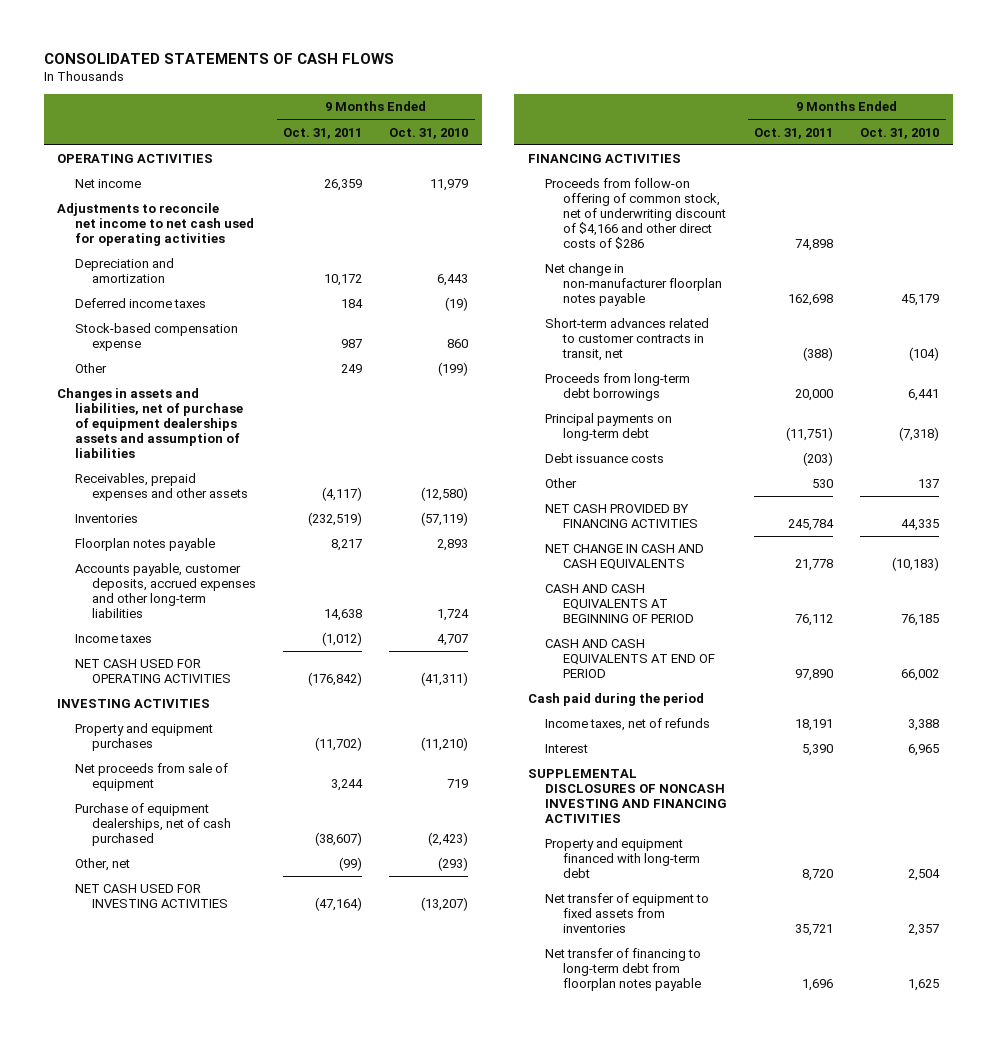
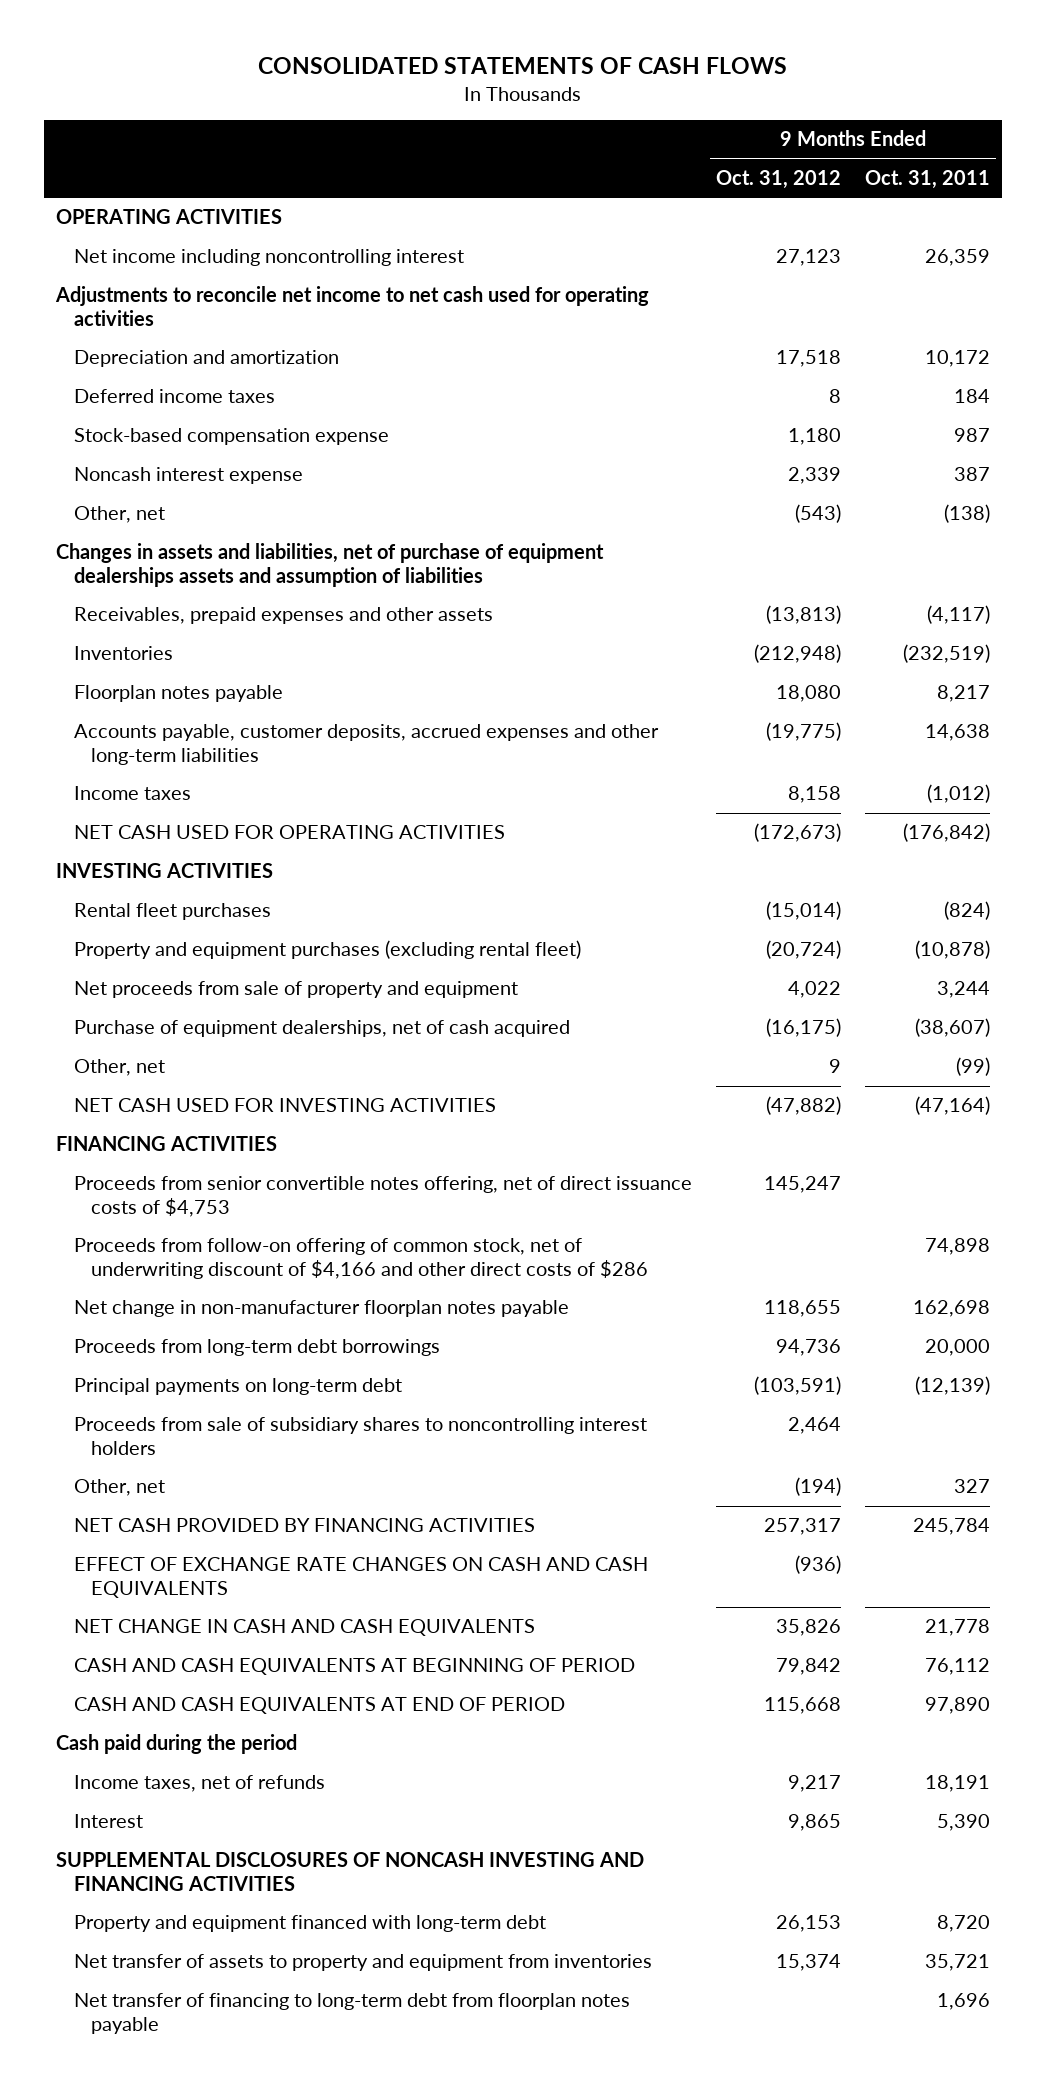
[389,127,469,139] Oct. 31, 2010 -> none
none -> [715,170,841,190] Oct. 31, 2012
[74,179,141,189] Net income -> [73,249,464,267] Net income including noncontrolling interest
none -> [73,467,303,485] Noncash interest expense
[74,363,107,374] Other -> [73,506,165,524] Other, net
[341,364,363,374] 249 -> [944,504,991,524] (138)
none -> [73,903,271,921] Rental fleet purchases
[74,723,213,752] Property and equipment purchases -> [73,940,581,960] Property and equipment purchases (excluding rental fleet)
[315,737,363,752] (11,702) -> [915,940,991,960] (10,878)
[74,763,228,792] Net proceeds from sale of equipment -> [73,981,518,999] Net proceeds from sale of property and equipment
[74,803,232,847] Purchase of equipment dealerships, net of cash purchased -> [73,1020,570,1038] Purchase of equipment dealerships, net of cash acquired
none -> [73,1176,692,1217] Proceeds from senior convertible notes offering, net of direct issuance costs of $4,753
[545,318,710,362] Short-term advances related to customer contracts in transit, net -> none
[545,453,665,464] Debt issuance costs -> none
[786,427,834,442] (11,751) -> [915,1376,991,1396] (12,139)
none -> [73,1417,647,1455] Proceeds from sale of subsidiary shares to noncontrolling interest holders
[545,478,578,489] Other -> [73,1479,165,1497] Other, net
[812,479,834,489] 530 -> [954,1479,991,1494] 327
none -> [73,1557,648,1598] EFFECT OF EXCHANGE RATE CHANGES ON CASH AND CASH EQUIVALENTS
[545,893,710,934] Net transfer of equipment to fixed assets from inventories -> [73,1954,652,1972] Net transfer of assets to property and equipment from inventories

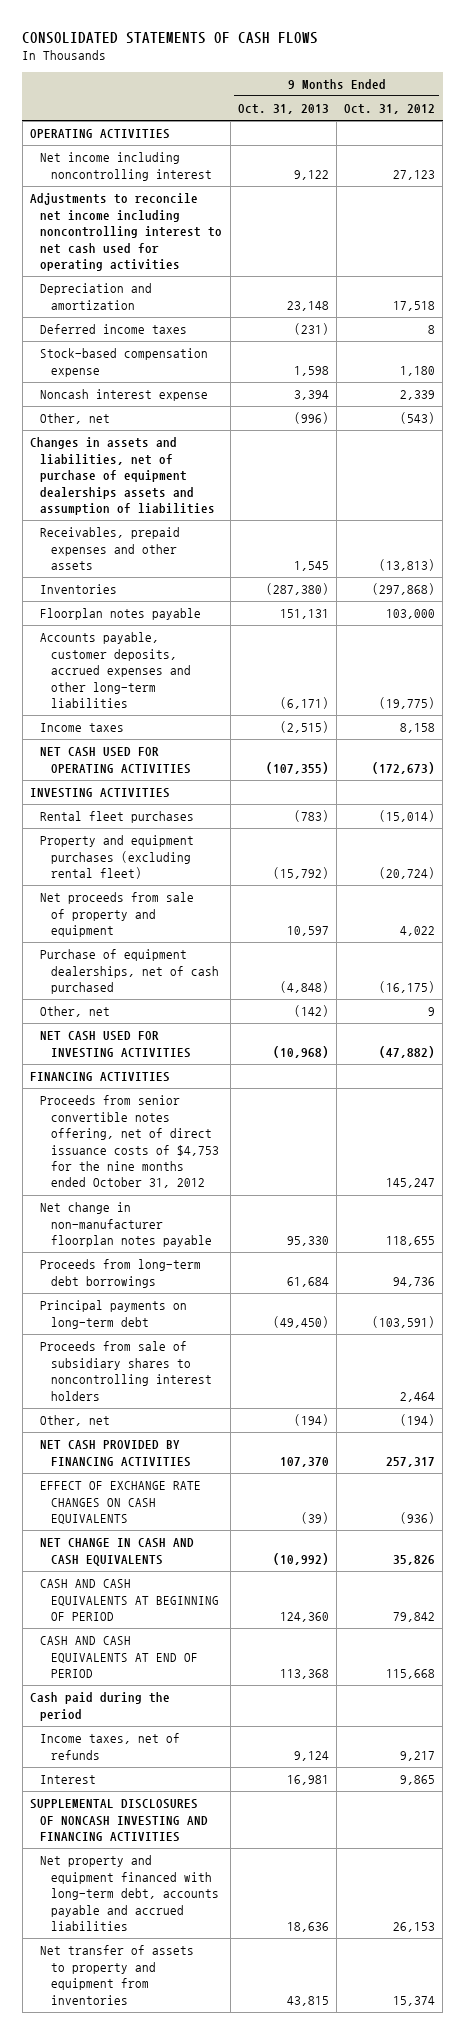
[865,170,991,190] Oct. 31, 2011 -> none
none -> [237,104,329,115] Oct. 31, 2013
[55,286,650,326] Adjustments to reconcile net income to net cash used for operating activities -> [29,193,223,271] Adjustments to reconcile net income including noncontrolling interest to net cash used for operating activities
[753,644,841,664] (212,948) -> [372,583,436,596] (297,868)
[775,685,841,703] 18,080 -> [386,609,436,620] 103,000
[73,1020,570,1038] Purchase of equipment dealerships, net of cash acquired -> [40,949,219,995] Purchase of equipment dealerships, net of cash purchased
[73,1238,649,1279] Proceeds from follow-on offering of common stock, net of underwriting discount of $4,166 and other direct costs of $286 -> none
[73,1176,692,1217] Proceeds from senior convertible notes offering, net of direct issuance costs of $4,753 -> [40,1095,219,1189] Proceeds from senior convertible notes offering, net of direct issuance costs of $4,753 for the nine months ended October 31, 2012
[73,1557,648,1598] EFFECT OF EXCHANGE RATE CHANGES ON CASH AND CASH EQUIVALENTS -> [40,1481,202,1525] EFFECT OF EXCHANGE RATE CHANGES ON CASH EQUIVALENTS
[73,1915,546,1933] Property and equipment financed with long-term debt -> [40,1855,219,1931] Net property and equipment financed with long-term debt, accounts payable and accrued liabilities
[73,1993,630,2034] Net transfer of financing to long-term debt from floorplan notes payable -> none

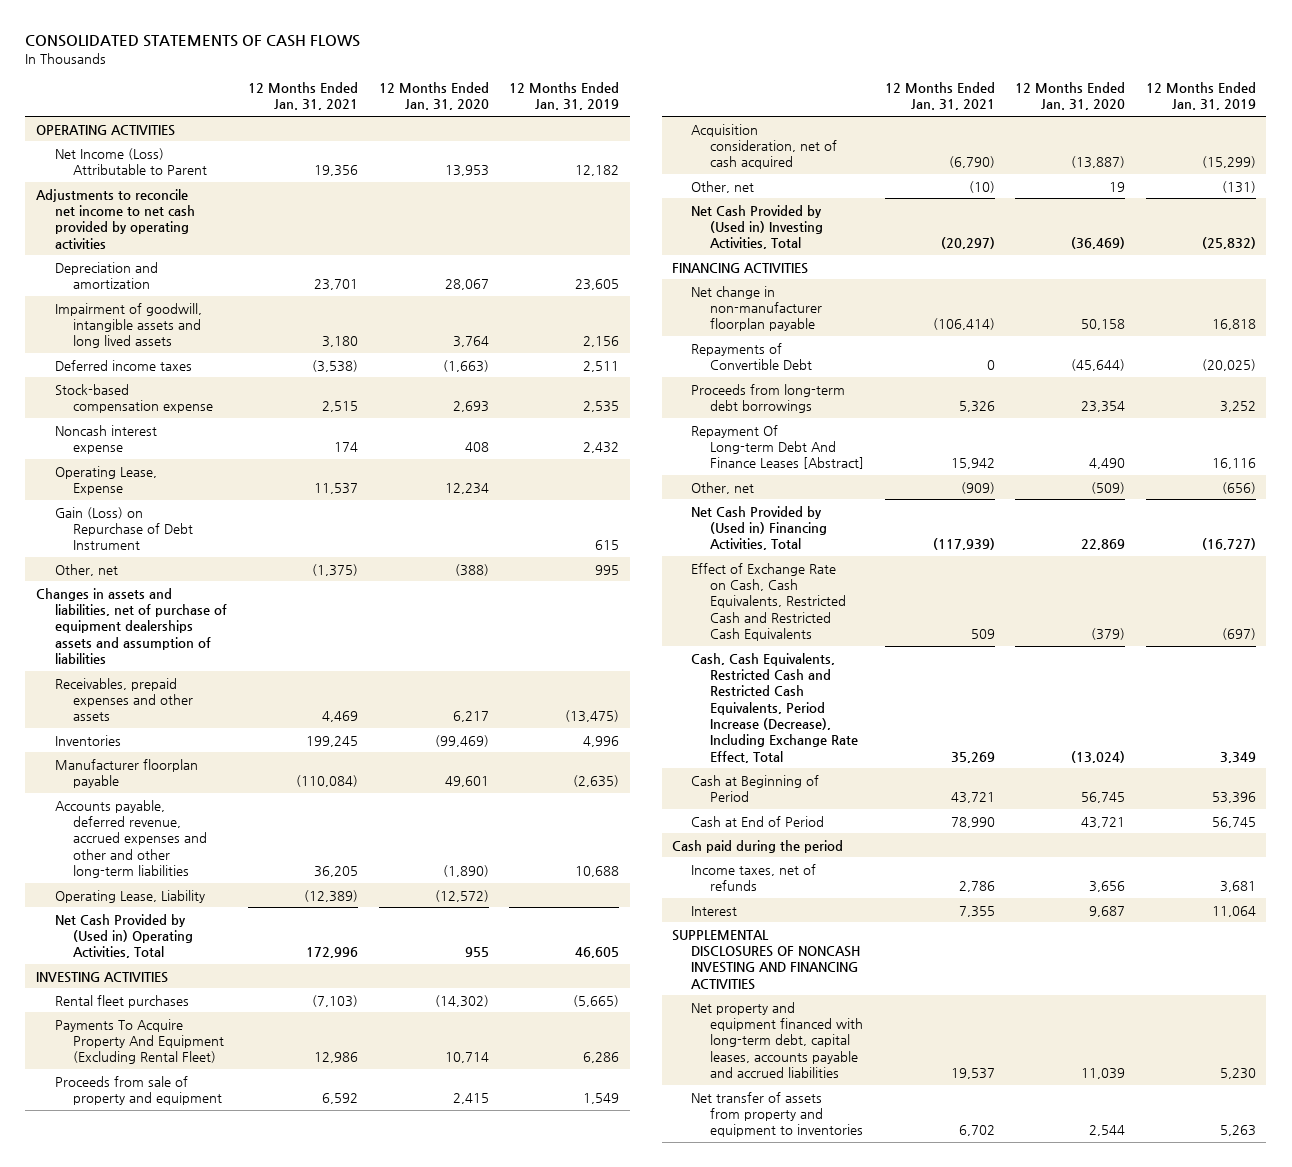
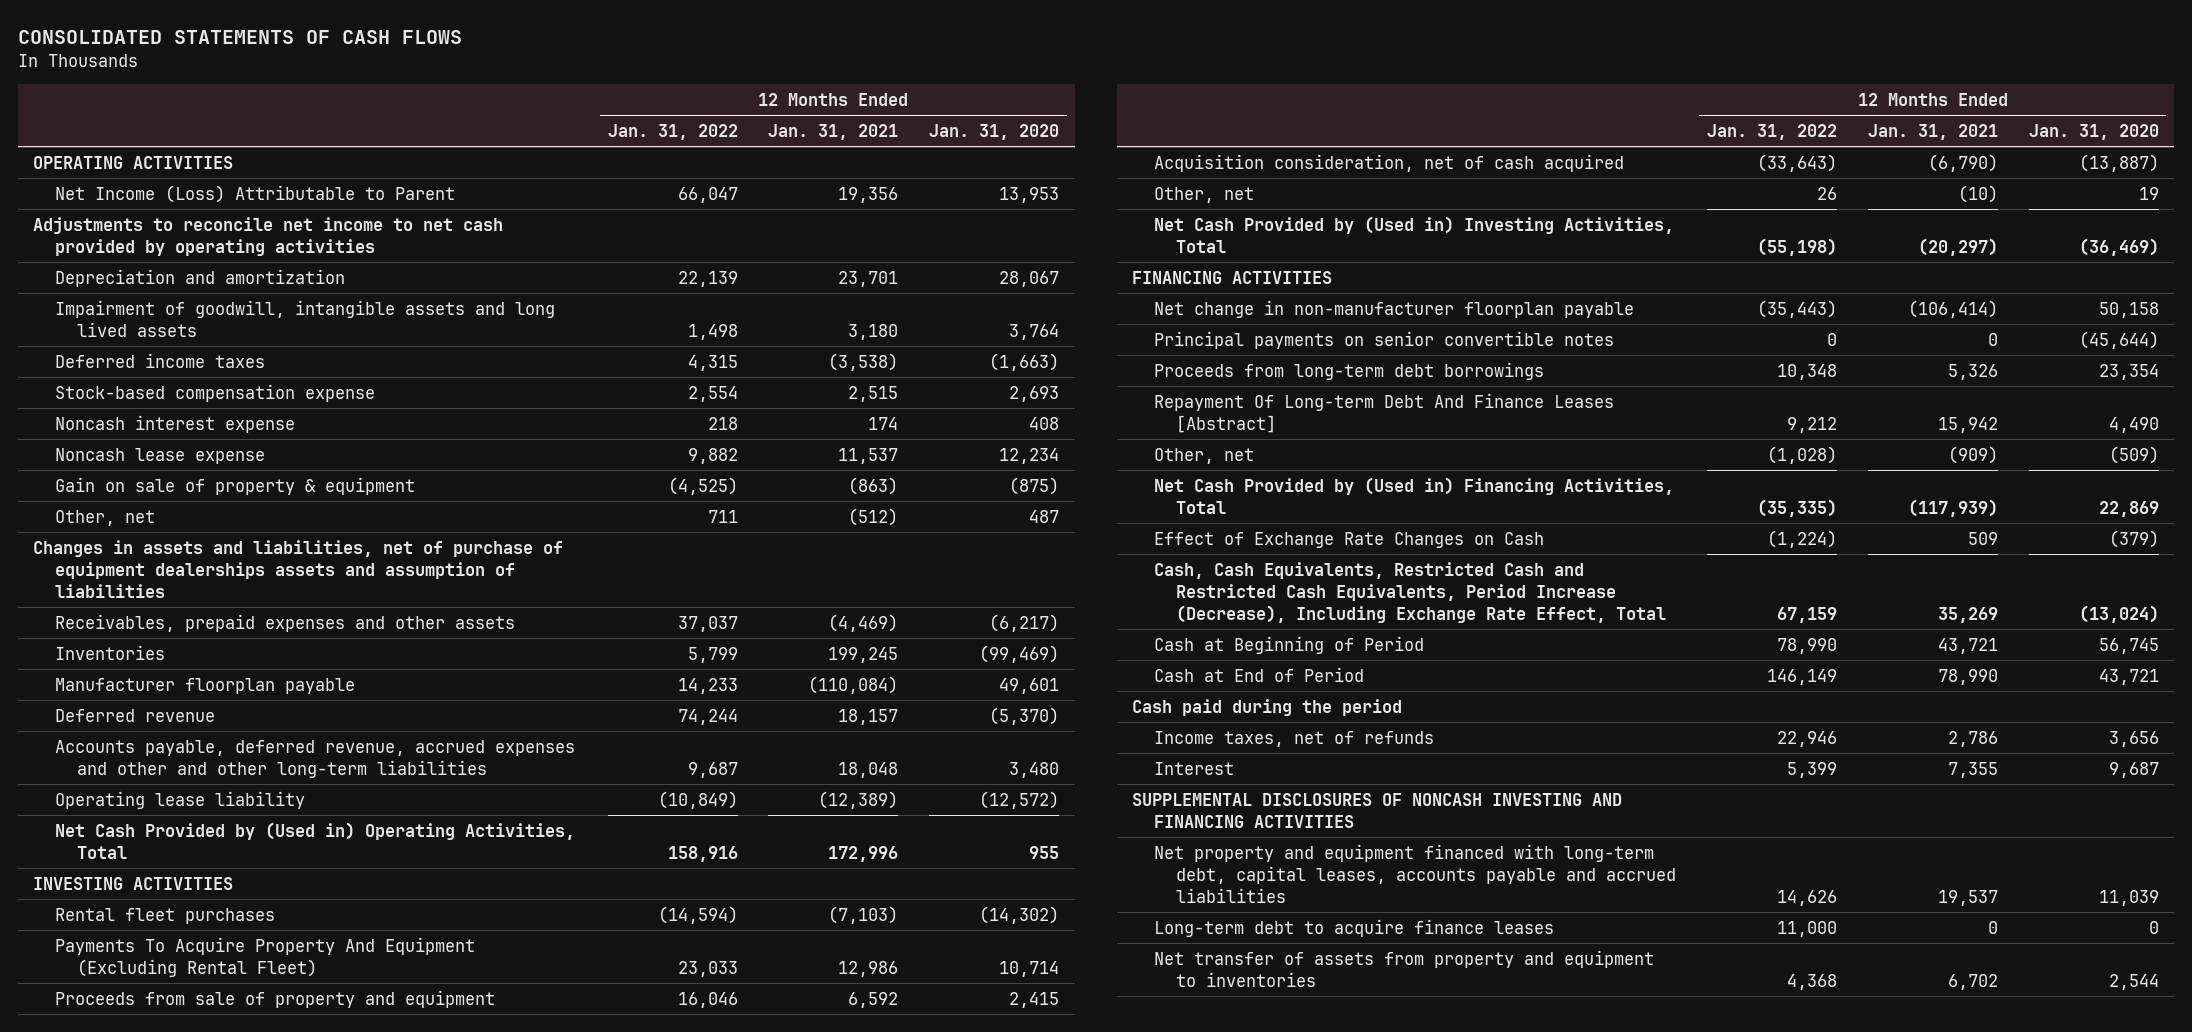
[509,82,620,111] 12 Months Ended Jan. 31, 2019 -> none
none -> [607,123,738,140] Jan. 31, 2022
[54,506,194,551] Gain (Loss) on Repurchase of Debt Instrument -> none
[54,465,157,496] Operating Lease, Expense -> [55,447,266,464] Noncash lease expense
none -> [55,476,416,495] Gain on sale of property & equipment
[312,563,359,576] (1,375) -> [848,507,899,526] (512)
[454,563,489,576] (388) -> [1029,509,1060,523] 487
[322,711,359,723] 4,469 -> [828,613,899,632] (4,469)
[452,711,489,723] 6,217 -> [989,613,1060,632] (6,217)
none -> [55,708,216,722] Deferred revenue
[314,866,359,878] 36,205 -> [838,761,899,778] 18,048
[442,865,489,878] (1,890) -> [1009,761,1060,778] 3,480
[54,889,205,903] Operating Lease, Liability -> [55,790,306,809] Operating lease liability
[691,342,813,371] Repayments of Convertible Debt -> [1154,330,1615,349] Principal payments on senior convertible notes
[691,562,847,642] Effect of Exchange Rate on Cash, Cash Equivalents, Restricted Cash and Restricted Cash Equivalents -> [1154,531,1545,548] Effect of Exchange Rate Changes on Cash
none -> [1154,918,1555,937] Long-term debt to acquire finance leases

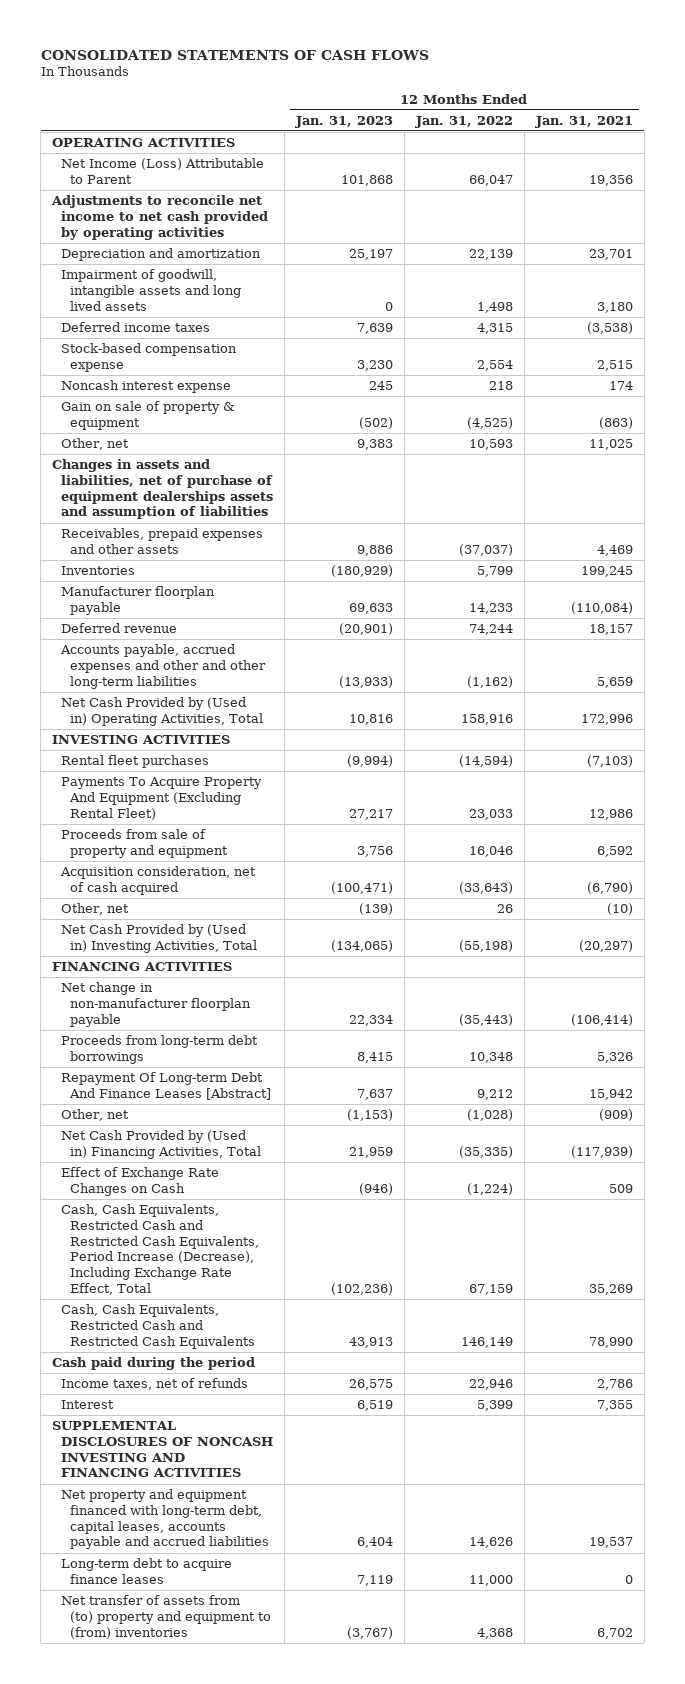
[929,123,1060,140] Jan. 31, 2020 -> none
none -> [294,115,393,128] Jan. 31, 2023
[55,447,266,464] Noncash lease expense -> none
[707,509,738,523] 711 -> [468,439,513,451] 10,593
[848,507,899,526] (512) -> [588,439,633,451] 11,025
[677,615,738,632] 37,037 -> [458,543,513,556] (37,037)
[828,613,899,632] (4,469) -> [596,544,633,556] 4,469
[55,790,306,809] Operating lease liability -> none
[55,739,576,778] Accounts payable, deferred revenue, accrued expenses and other and other long-term liabilities -> [59,644,266,689] Accounts payable, accrued expenses and other and other long-term liabilities
[687,761,738,778] 9,687 -> [466,675,513,688] (1,162)
[838,761,899,778] 18,048 -> [596,676,633,688] 5,659
[1154,330,1615,349] Principal payments on senior convertible notes -> none
[1154,635,1425,654] Cash at Beginning of Period -> none
[1154,666,1365,682] Cash at End of Period -> [60,1304,255,1349] Cash, Cash Equivalents, Restricted Cash and Restricted Cash Equivalents
[1154,949,1655,987] Net transfer of assets from property and equipment to inventories -> [60,1595,271,1639] Net transfer of assets from (to) property and equipment to (from) inventories

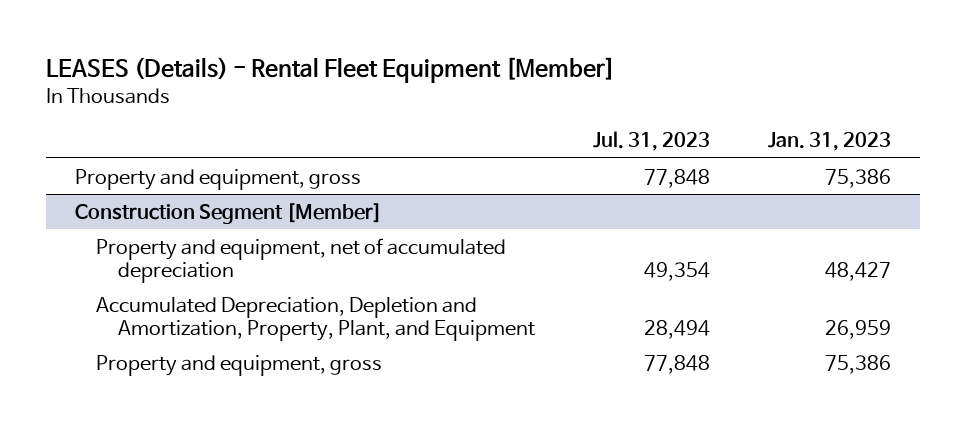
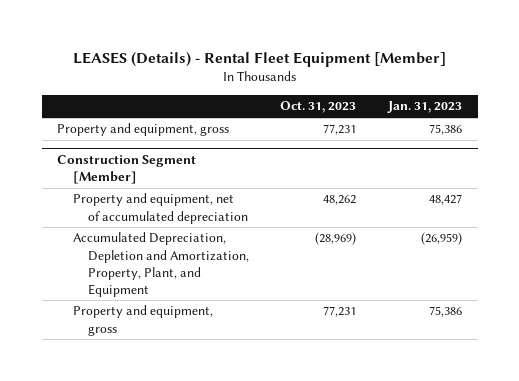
[592,131,710,152] Jul. 31, 2023 -> none
none -> [280,101,357,114] Oct. 31, 2023
[825,319,892,339] 26,959 -> [420,232,462,246] (26,959)

